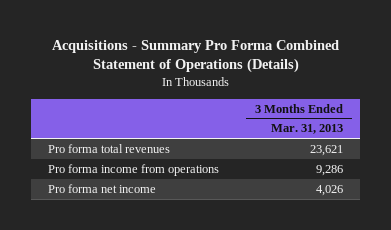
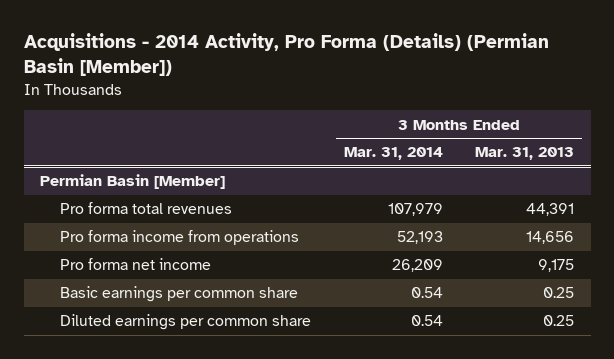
[51,40,339,74] Acquisitions - Summary Pro Forma Combined Statement of Operations (Details) -> [23,33,549,77] Acquisitions - 2014 Activity, Pro Forma (Details) (Permian Basin [Member])
none -> [343,147,443,161] Mar. 31, 2014
none -> [39,174,225,190] Permian Basin [Member]
[309,144,343,156] 23,621 -> [526,203,575,217] 44,391
[315,164,343,176] 9,286 -> [526,231,575,245] 14,656
[315,184,343,196] 4,026 -> [538,259,575,273] 9,175
none -> [60,286,299,303] Basic earnings per common share
none -> [60,314,312,331] Diluted earnings per common share

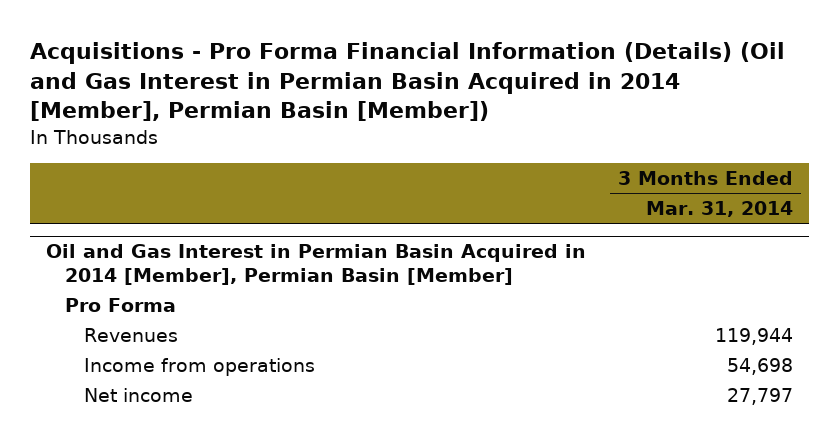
[23,33,549,77] Acquisitions - 2014 Activity, Pro Forma (Details) (Permian Basin [Member]) -> [30,42,786,122] Acquisitions - Pro Forma Financial Information (Details) (Oil and Gas Interest in Permian Basin Acquired in 2014 [Member], Permian Basin [Member])
[475,147,575,161] Mar. 31, 2013 -> none
[39,174,225,190] Permian Basin [Member] -> none
[60,286,299,303] Basic earnings per common share -> none
[60,314,312,331] Diluted earnings per common share -> none
none -> [46,244,587,286] Oil and Gas Interest in Permian Basin Acquired in 2014 [Member], Permian Basin [Member]
none -> [64,298,176,313] Pro Forma
[60,202,233,215] Pro forma total revenues -> [83,328,178,343] Revenues
[387,203,443,217] 107,979 -> [715,328,794,346] 119,944
[60,230,300,246] Pro forma income from operations -> [83,358,315,377] Income from operations
[396,231,443,245] 52,193 -> [727,358,794,376] 54,698
[60,258,212,271] Pro forma net income -> [83,388,193,403] Net income
[391,259,443,273] 26,209 -> [727,388,794,406] 27,797

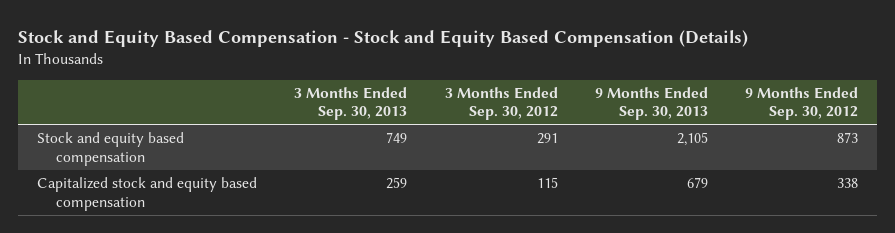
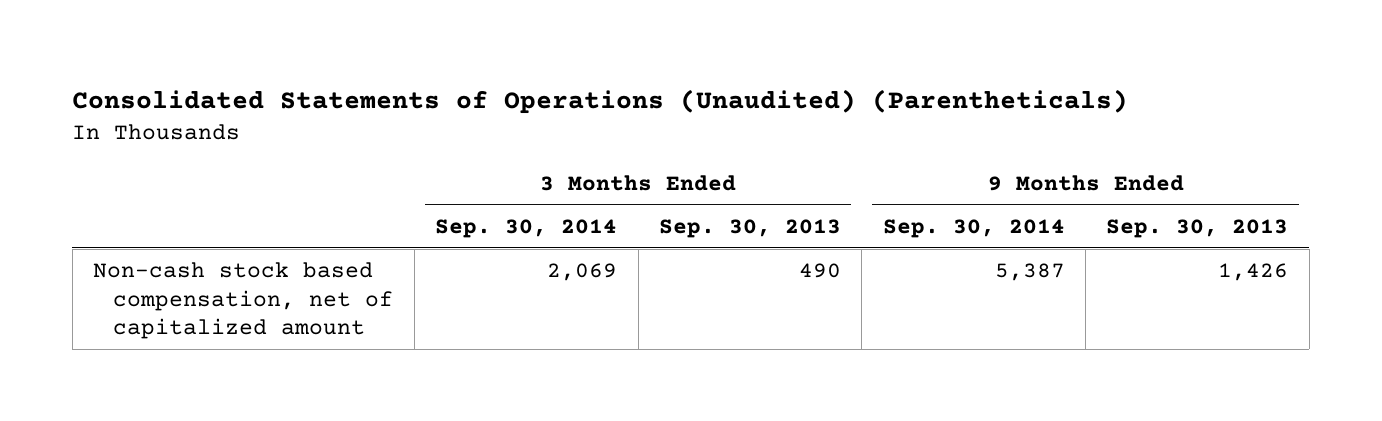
[18,29,749,47] Stock and Equity Based Compensation - Stock and Equity Based Compensation (Details) -> [72,88,1129,114] Consolidated Statements of Operations (Unaudited) (Parentheticals)
[444,86,558,121] 3 Months Ended Sep. 30, 2012 -> none
[745,86,859,121] 9 Months Ended Sep. 30, 2012 -> none
none -> [435,218,618,238] Sep. 30, 2014
none -> [882,218,1065,238] Sep. 30, 2014
[36,177,257,211] Capitalized stock and equity based compensation -> none
[36,132,184,166] Stock and equity based compensation -> [93,262,394,340] Non-cash stock based compensation, net of capitalized amount
[386,132,408,144] 749 -> [798,263,841,279] 490
[676,132,708,147] 2,105 -> [1218,263,1289,282] 1,426

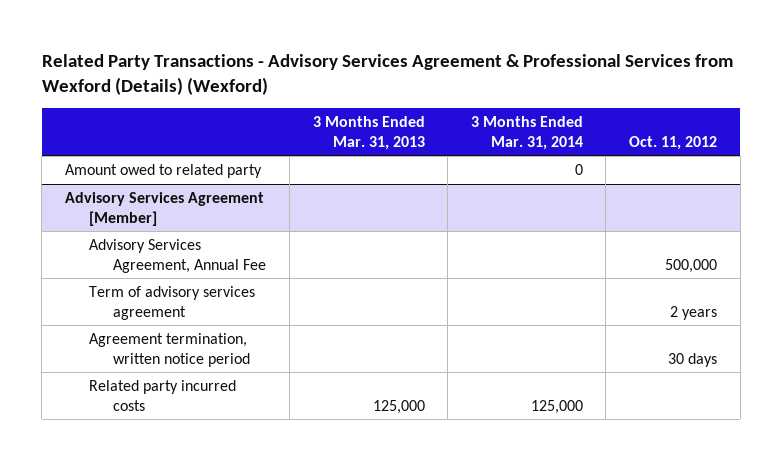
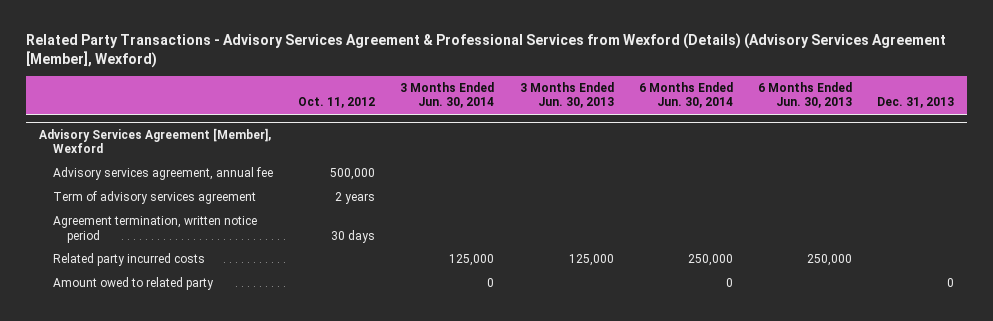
[41,53,733,95] Related Party Transactions - Advisory Services Agreement & Professional Services from Wexford (Details) (Wexford) -> [25,32,946,68] Related Party Transactions - Advisory Services Agreement & Professional Services from Wexford (Details) (Advisory Services Agreement [Member], Wexford)
[312,116,425,150] 3 Months Ended Mar. 31, 2013 -> none
[470,116,583,150] 3 Months Ended Mar. 31, 2014 -> none
none -> [400,81,495,109] 3 Months Ended Jun. 30, 2014
none -> [519,81,614,109] 3 Months Ended Jun. 30, 2013
none -> [638,81,733,109] 6 Months Ended Jun. 30, 2014
none -> [758,81,853,109] 6 Months Ended Jun. 30, 2013
none -> [877,97,955,109] Dec. 31, 2013
[64,164,262,179] Amount owed to related party -> none
[64,192,264,226] Advisory Services Agreement [Member] -> [38,127,271,153] Advisory Services Agreement [Member], Wexford
[88,239,267,273] Advisory Services Agreement, Annual Fee -> [52,167,273,181] Advisory services agreement, annual fee
none -> [52,277,214,291] Amount owed to related party

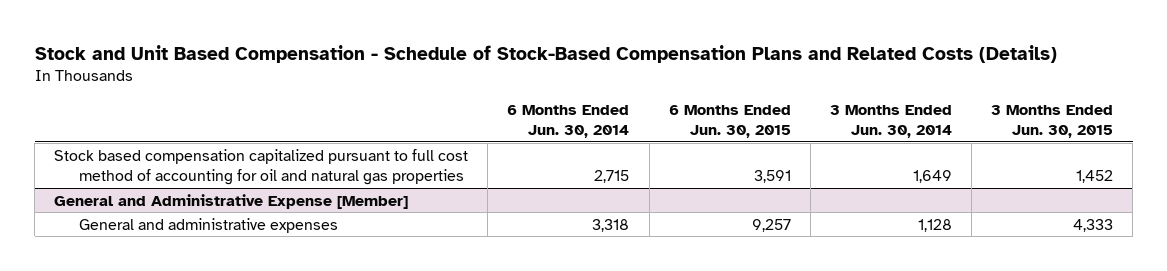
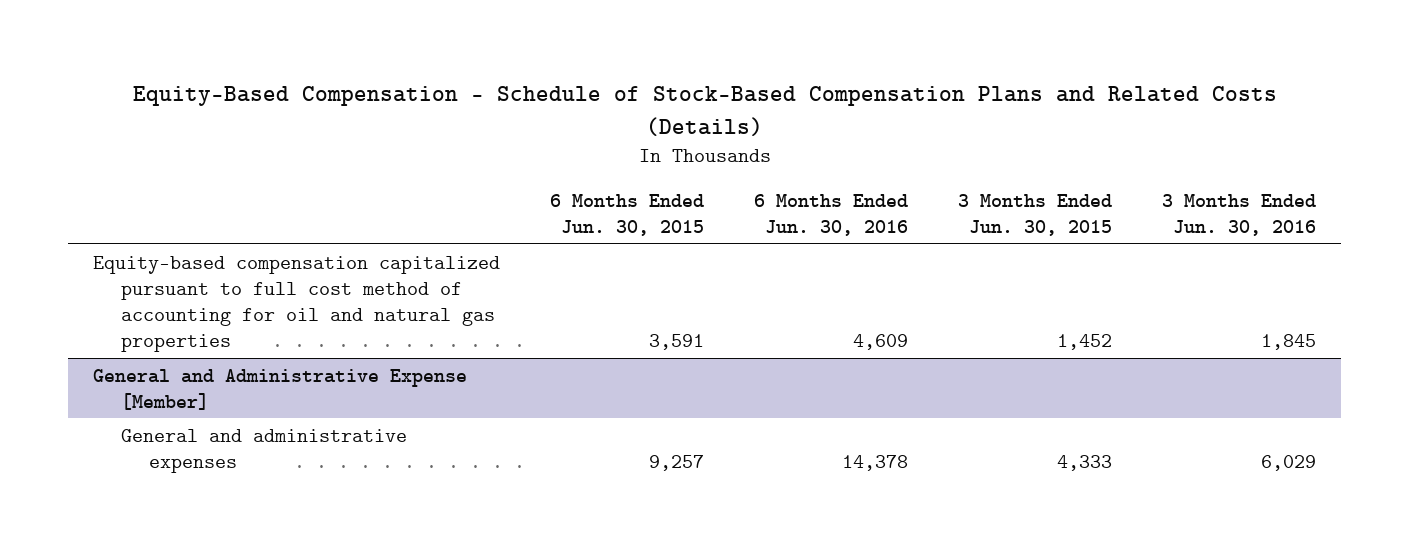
[34,44,1057,63] Stock and Unit Based Compensation - Schedule of Stock-Based Compensation Plans and Related Costs (Details) -> [132,85,1277,136] Equity-Based Compensation - Schedule of Stock-Based Compensation Plans and Related Costs (Details)
[507,105,630,139] 6 Months Ended Jun. 30, 2014 -> none
[829,105,952,139] 3 Months Ended Jun. 30, 2014 -> none
none -> [754,193,909,236] 6 Months Ended Jun. 30, 2016
none -> [1161,193,1316,236] 3 Months Ended Jun. 30, 2016
[54,148,469,185] Stock based compensation capitalized pursuant to full cost method of accounting for oil and natural gas properties -> [93,255,501,352] Equity-based compensation capitalized pursuant to full cost method of accounting for oil and natural gas properties

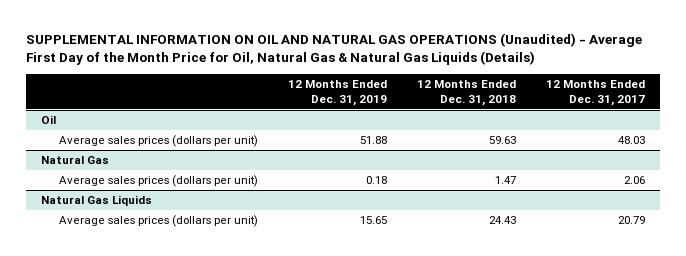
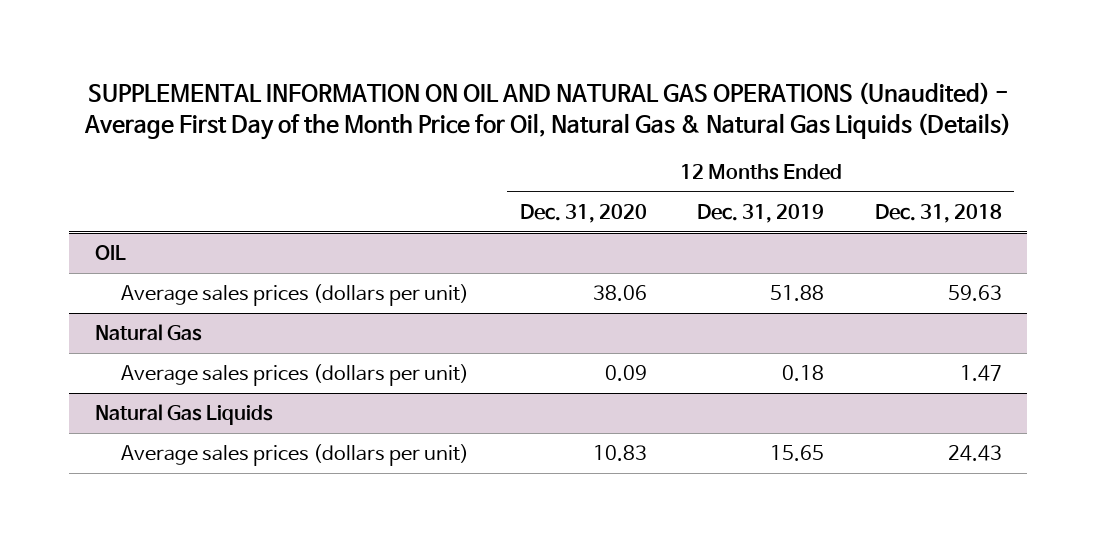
[546,80,646,106] 12 Months Ended Dec. 31, 2017 -> none
none -> [519,204,647,224] Dec. 31, 2020
[40,115,56,125] Oil -> [94,245,126,261] OIL

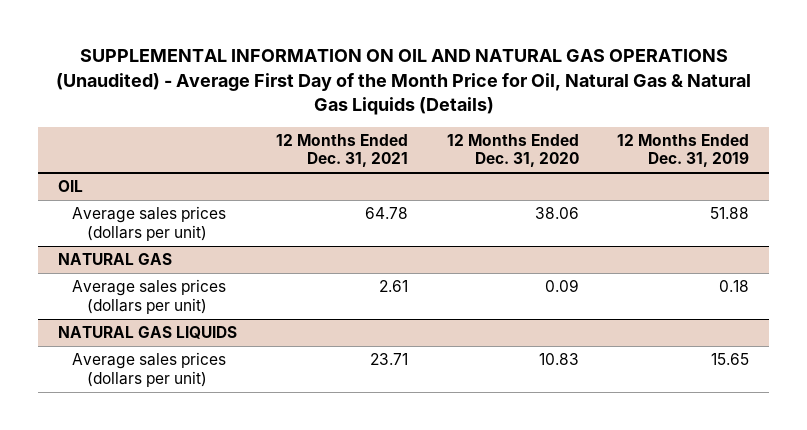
[874,204,1002,224] Dec. 31, 2018 -> none
none -> [275,133,408,168] 12 Months Ended Dec. 31, 2021
[94,324,202,342] Natural Gas -> [57,253,172,266] NATURAL GAS
[94,404,273,426] Natural Gas Liquids -> [57,326,237,340] NATURAL GAS LIQUIDS

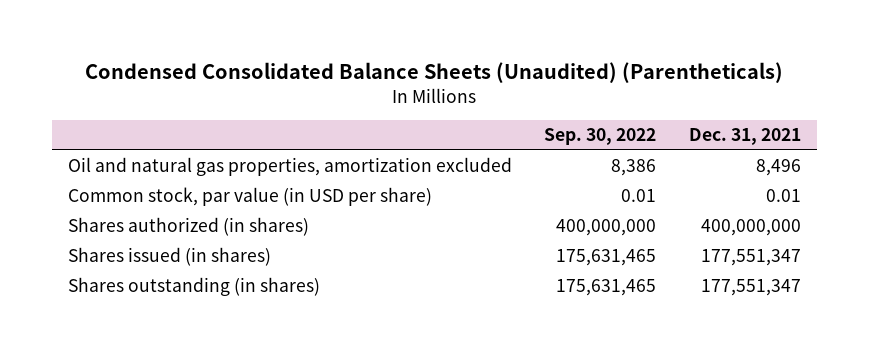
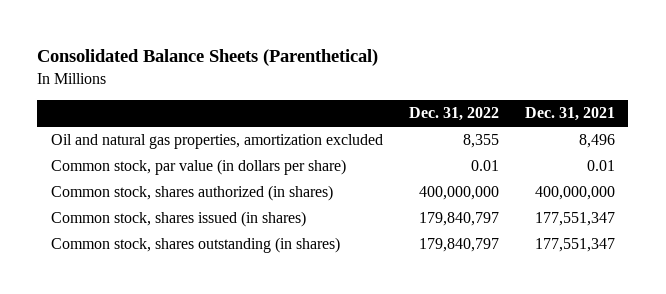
[85,61,784,83] Condensed Consolidated Balance Sheets (Unaudited) (Parentheticals) -> [37,49,379,67] Consolidated Balance Sheets (Parenthetical)
[544,128,657,146] Sep. 30, 2022 -> none
none -> [408,107,499,122] Dec. 31, 2022
[67,187,432,207] Common stock, par value (in USD per share) -> [50,159,346,176] Common stock, par value (in dollars per share)
[67,217,309,237] Shares authorized (in shares) -> [50,185,333,202] Common stock, shares authorized (in shares)
[67,247,271,267] Shares issued (in shares) -> [50,211,306,228] Common stock, shares issued (in shares)
[67,277,320,297] Shares outstanding (in shares) -> [50,237,340,254] Common stock, shares outstanding (in shares)

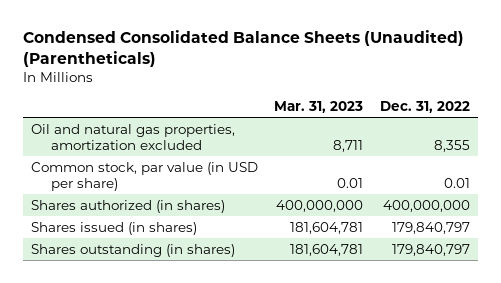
[37,49,379,67] Consolidated Balance Sheets (Parenthetical) -> [22,30,464,68] Condensed Consolidated Balance Sheets (Unaudited) (Parentheticals)
[525,107,616,122] Dec. 31, 2021 -> none
none -> [274,100,364,113] Mar. 31, 2023
[50,159,346,176] Common stock, par value (in dollars per share) -> [31,161,259,192] Common stock, par value (in USD per share)
[50,185,333,202] Common stock, shares authorized (in shares) -> [31,199,226,213] Shares authorized (in shares)
[50,211,306,228] Common stock, shares issued (in shares) -> [31,221,198,235] Shares issued (in shares)
[50,237,340,254] Common stock, shares outstanding (in shares) -> [31,243,236,257] Shares outstanding (in shares)

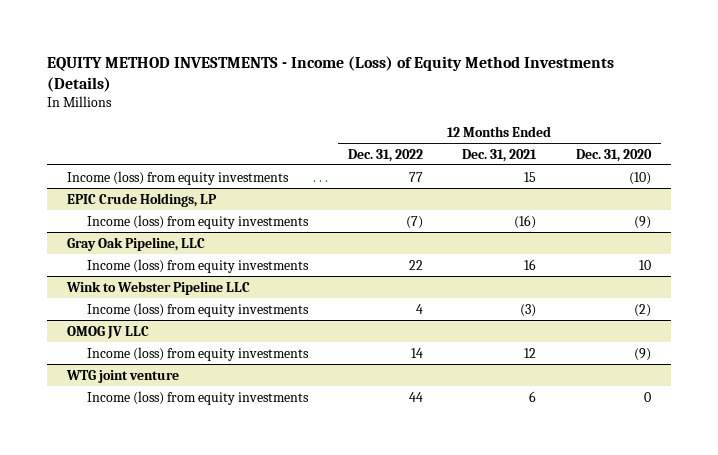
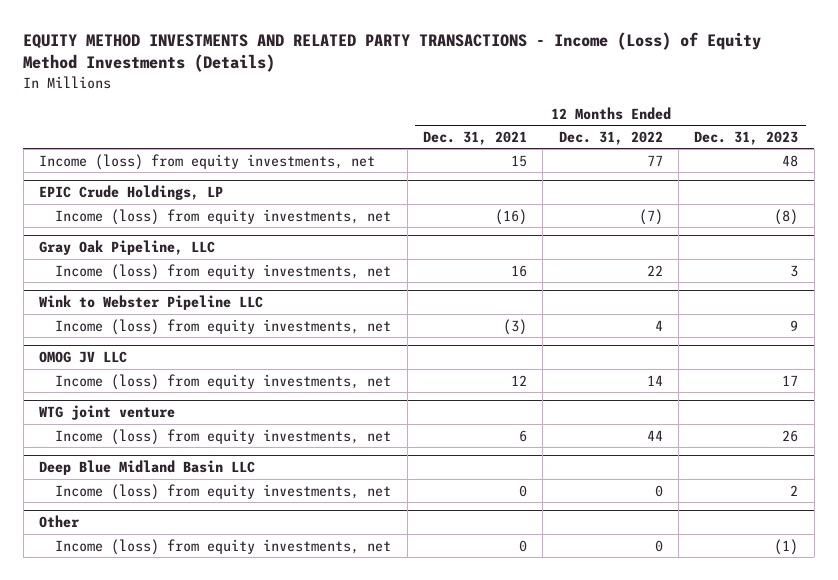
[46,55,614,93] EQUITY METHOD INVESTMENTS - Income (Loss) of Equity Method Investments (Details) -> [23,31,762,73] EQUITY METHOD INVESTMENTS AND RELATED PARTY TRANSACTIONS - Income (Loss) of Equity Method Investments (Details)
[576,148,653,162] Dec. 31, 2020 -> none
none -> [694,130,799,145] Dec. 31, 2023
[66,170,289,185] Income (loss) from equity investments -> [39,153,376,170] Income (loss) from equity investments, net
[86,214,309,229] Income (loss) from equity investments -> [55,208,392,225] Income (loss) from equity investments, net
[86,258,309,273] Income (loss) from equity investments -> [55,263,392,280] Income (loss) from equity investments, net
[86,302,309,317] Income (loss) from equity investments -> [55,318,392,335] Income (loss) from equity investments, net
[86,346,309,361] Income (loss) from equity investments -> [55,373,392,390] Income (loss) from equity investments, net
[86,390,309,405] Income (loss) from equity investments -> [55,428,392,445] Income (loss) from equity investments, net
none -> [39,460,256,476] Deep Blue Midland Basin LLC
none -> [55,483,392,500] Income (loss) from equity investments, net
none -> [39,515,81,529] Other
none -> [55,538,392,555] Income (loss) from equity investments, net

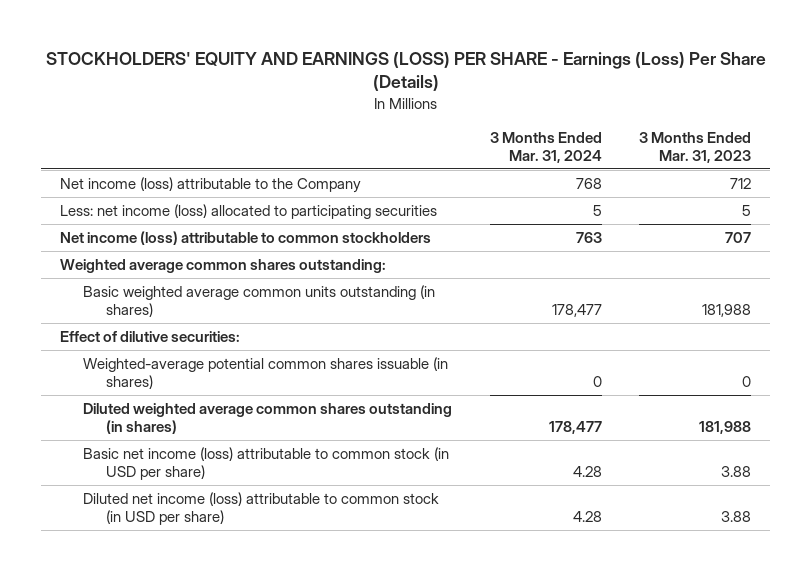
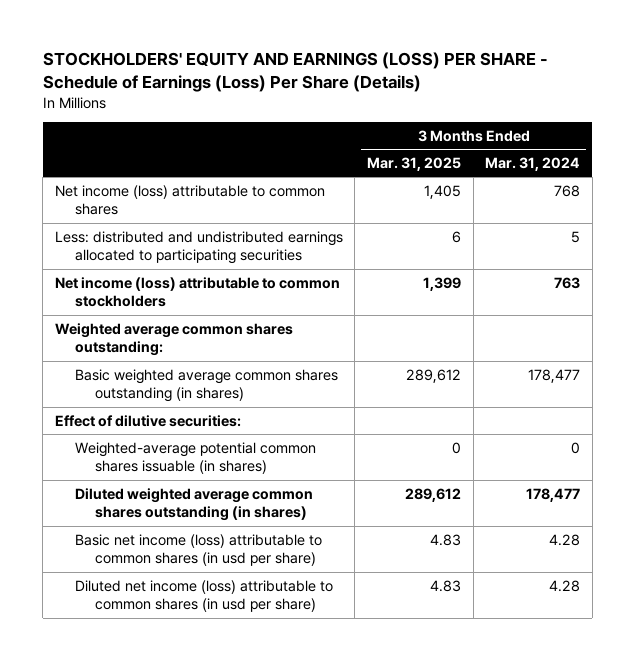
[45,51,766,92] STOCKHOLDERS' EQUITY AND EARNINGS (LOSS) PER SHARE - Earnings (Loss) Per Share (Details) -> [42,52,548,92] STOCKHOLDERS' EQUITY AND EARNINGS (LOSS) PER SHARE - Schedule of Earnings (Loss) Per Share (Details)
[639,131,752,163] 3 Months Ended Mar. 31, 2023 -> none
none -> [367,157,462,172] Mar. 31, 2025
[60,177,362,194] Net income (loss) attributable to the Company -> [54,184,325,216] Net income (loss) attributable to common shares
[60,204,438,220] Less: net income (loss) allocated to participating securities -> [54,230,343,265] Less: distributed and undistributed earnings allocated to participating securities
[82,285,435,318] Basic weighted average common units outstanding (in shares) -> [75,368,339,403] Basic weighted average common shares outstanding (in shares)
[82,447,449,481] Basic net income (loss) attributable to common stock (in USD per share) -> [75,533,323,567] Basic net income (loss) attributable to common shares (in usd per share)
[82,492,439,526] Diluted net income (loss) attributable to common stock (in USD per share) -> [75,579,334,613] Diluted net income (loss) attributable to common shares (in usd per share)

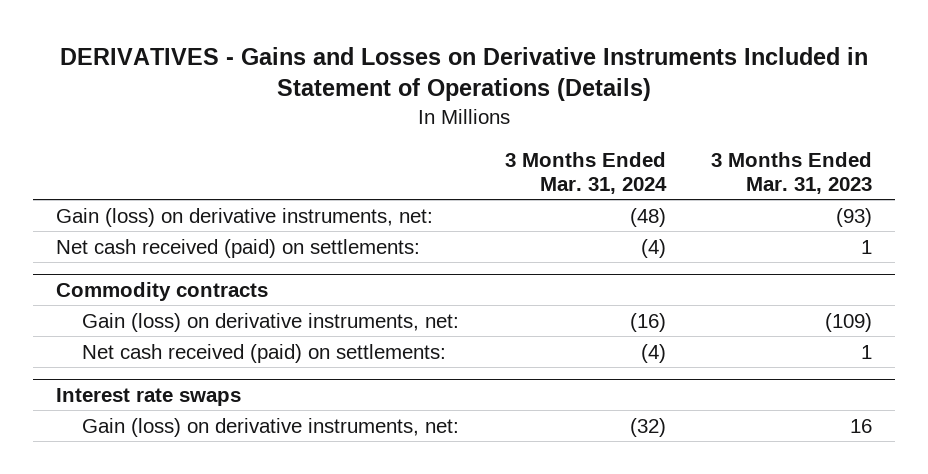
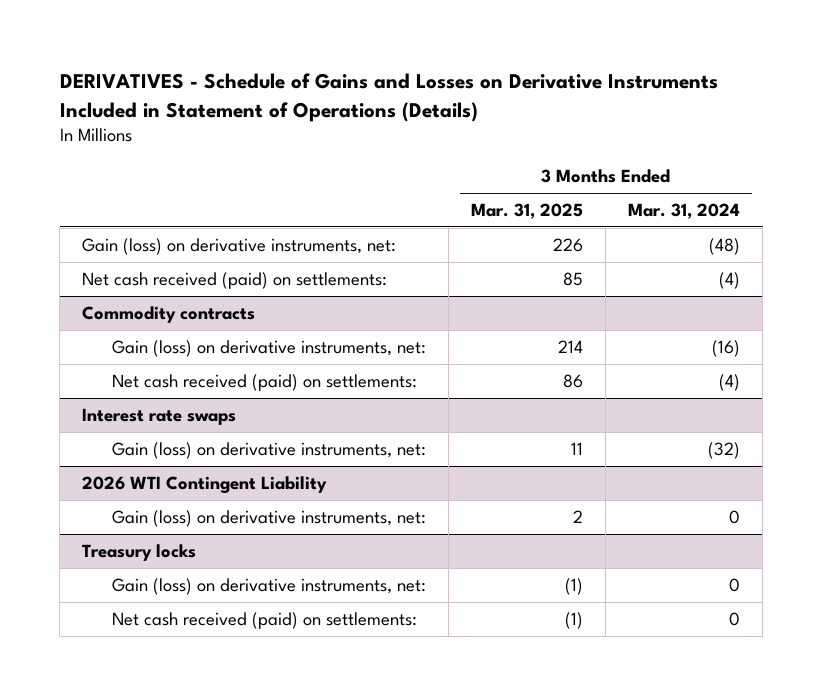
[60,46,869,102] DERIVATIVES - Gains and Losses on Derivative Instruments Included in Statement of Operations (Details) -> [59,73,718,122] DERIVATIVES - Schedule of Gains and Losses on Derivative Instruments Included in Statement of Operations (Details)
[711,151,873,194] 3 Months Ended Mar. 31, 2023 -> none
none -> [470,203,583,220] Mar. 31, 2025
none -> [82,475,328,494] 2026 WTI Contingent Liability
none -> [111,509,426,527] Gain (loss) on derivative instruments, net:
none -> [82,543,197,561] Treasury locks
none -> [111,577,426,595] Gain (loss) on derivative instruments, net:
none -> [111,611,417,629] Net cash received (paid) on settlements:

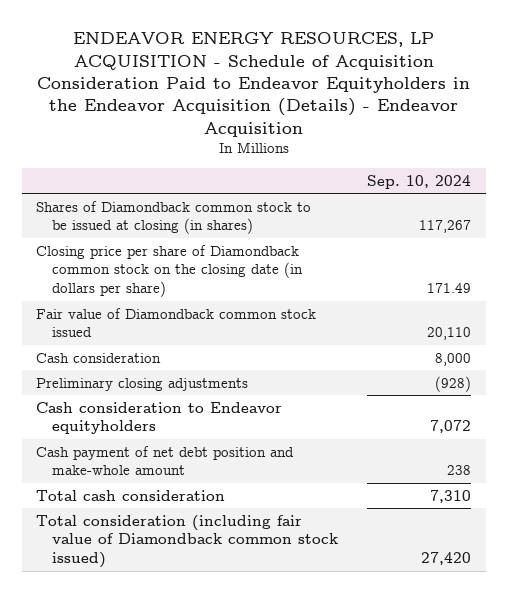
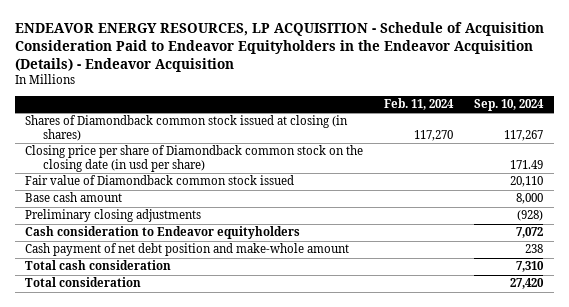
none -> [384,98,455,111] Feb. 11, 2024
[36,200,312,235] Shares of Diamondback common stock to be issued at closing (in shares) -> [25,115,349,142] Shares of Diamondback common stock issued at closing (in shares)
[36,244,303,297] Closing price per share of Diamondback common stock on the closing date (in dollars per share) -> [25,145,364,173] Closing price per share of Diamondback common stock on the closing date (in usd per share)
[36,352,162,363] Cash consideration -> [25,192,123,203] Base cash amount
[36,514,338,568] Total consideration (including fair value of Diamondback common stock issued) -> [25,277,142,288] Total consideration

